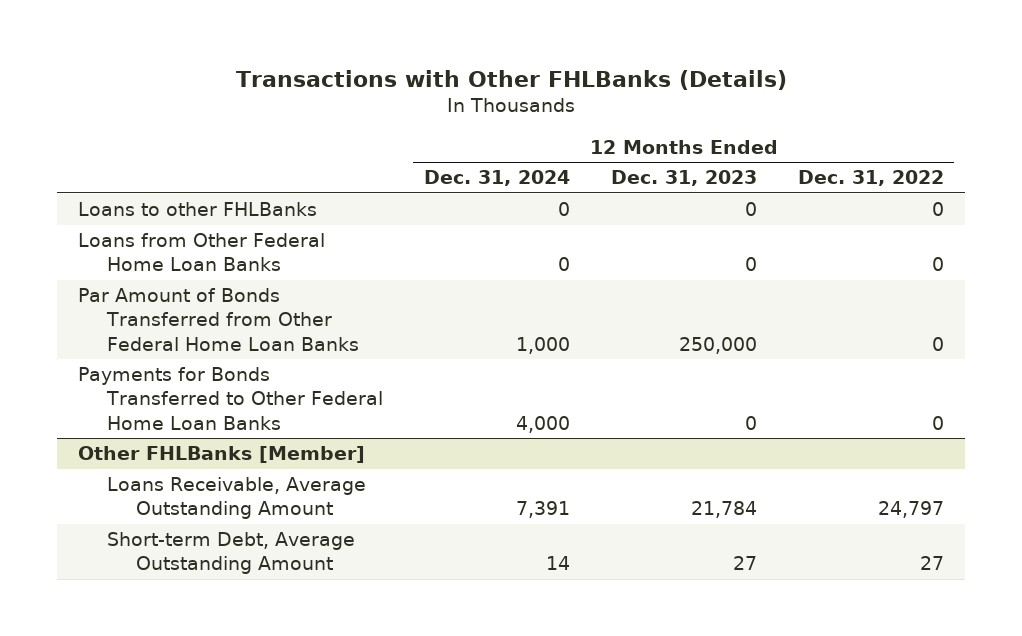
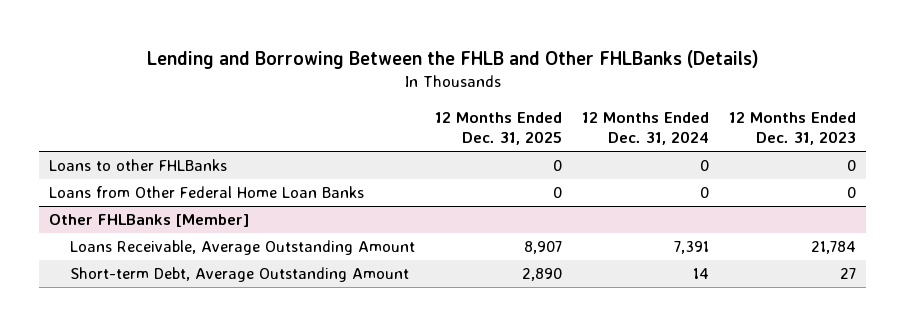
[235,69,787,90] Transactions with Other FHLBanks (Details) -> [146,49,759,69] Lending and Borrowing Between the FHLB and Other FHLBanks (Details)
[798,170,945,187] Dec. 31, 2022 -> none
none -> [434,112,562,146] 12 Months Ended Dec. 31, 2025
[77,288,359,351] Par Amount of Bonds Transferred from Other Federal Home Loan Banks -> none
[77,367,383,430] Payments for Bonds Transferred to Other Federal Home Loan Banks -> none

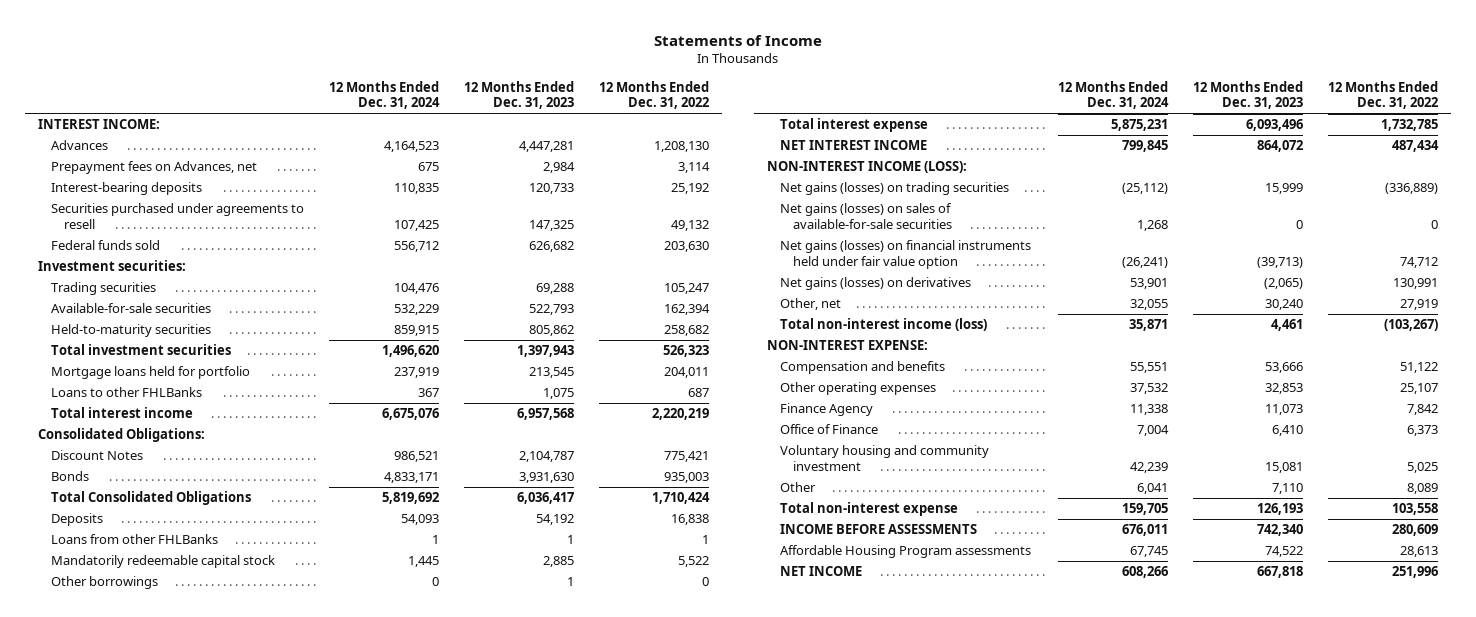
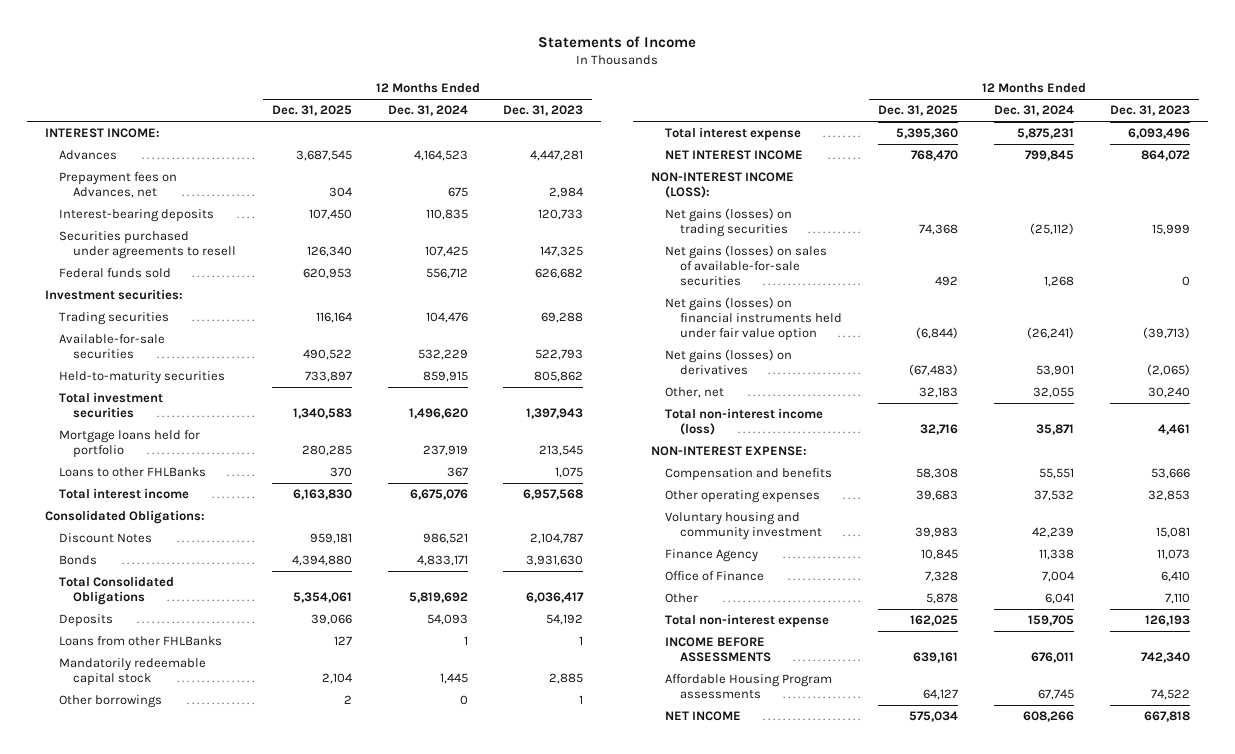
[599,80,710,110] 12 Months Ended Dec. 31, 2022 -> none
none -> [271,105,352,117] Dec. 31, 2025
[779,445,989,471] Voluntary housing and community investment -> [665,512,822,541] Voluntary housing and community investment

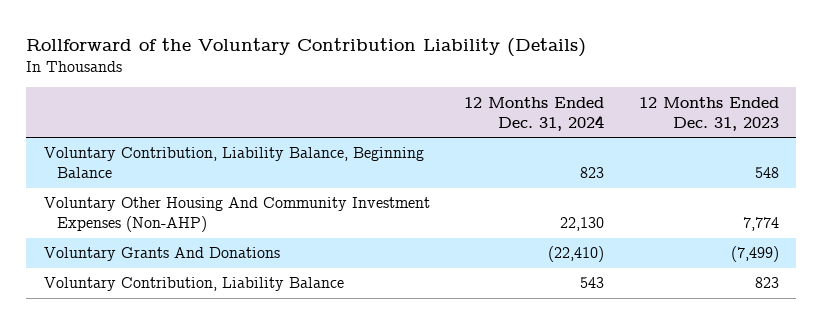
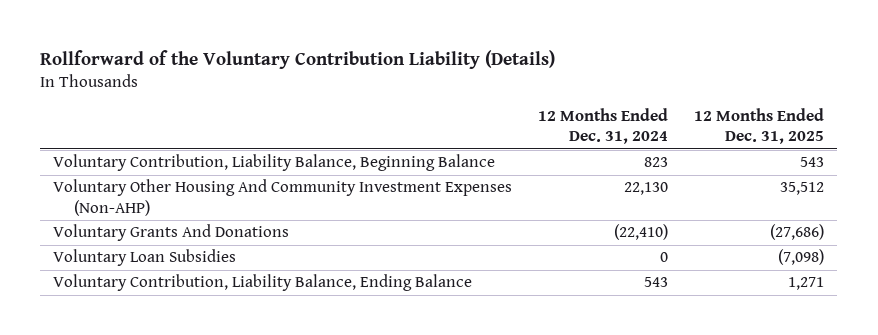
[639,96,780,131] 12 Months Ended Dec. 31, 2023 -> none
none -> [694,108,825,145] 12 Months Ended Dec. 31, 2025
none -> [53,249,237,267] Voluntary Loan Subsidies
[43,277,344,292] Voluntary Contribution, Liability Balance -> [53,274,473,292] Voluntary Contribution, Liability Balance, Ending Balance

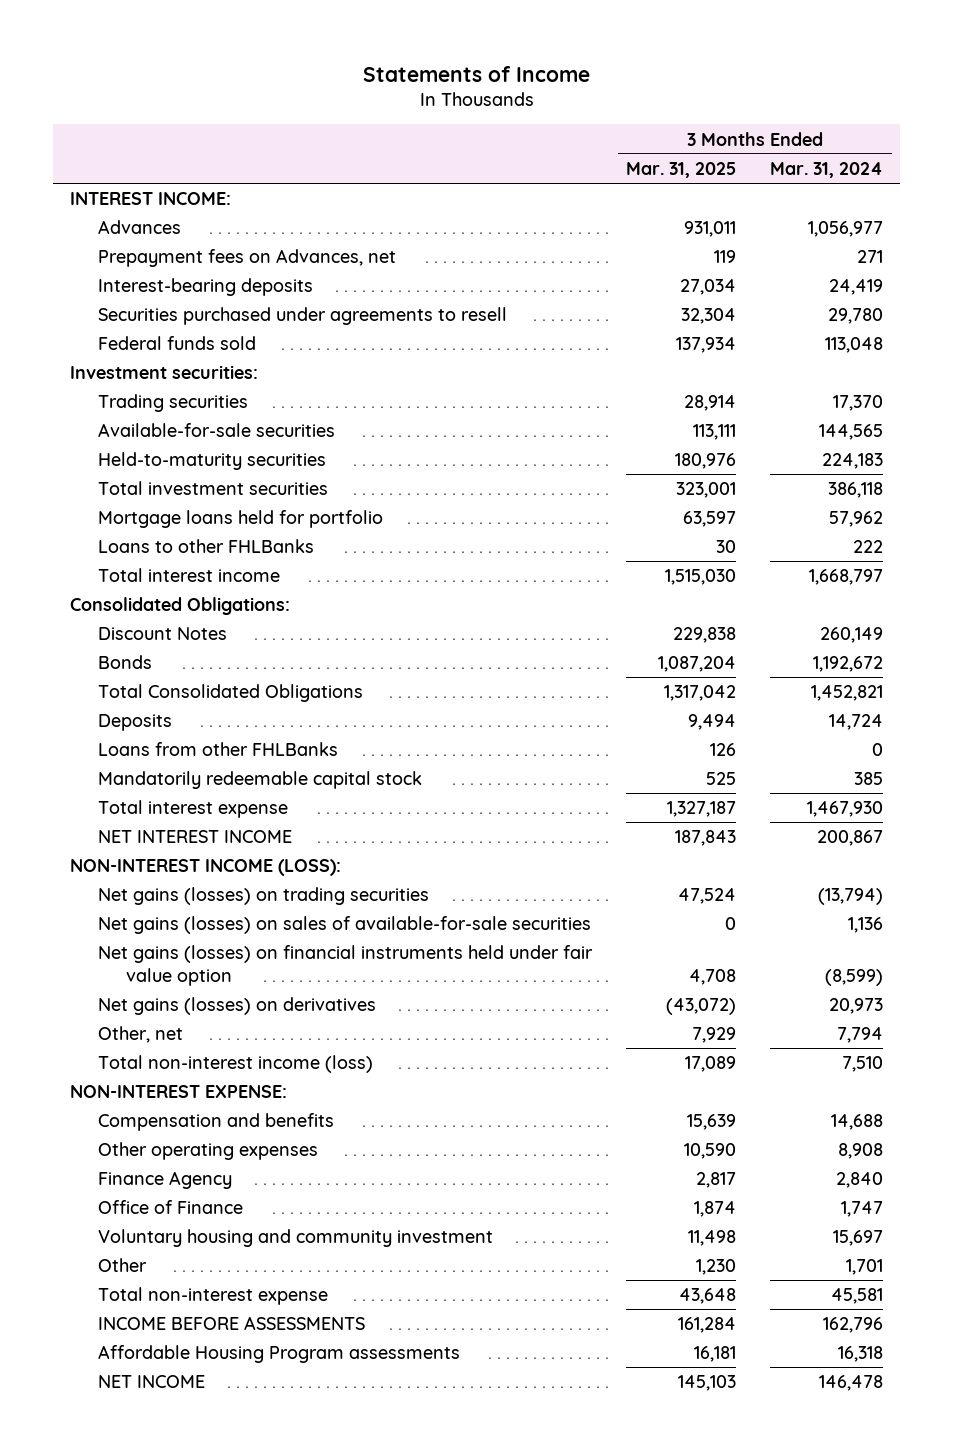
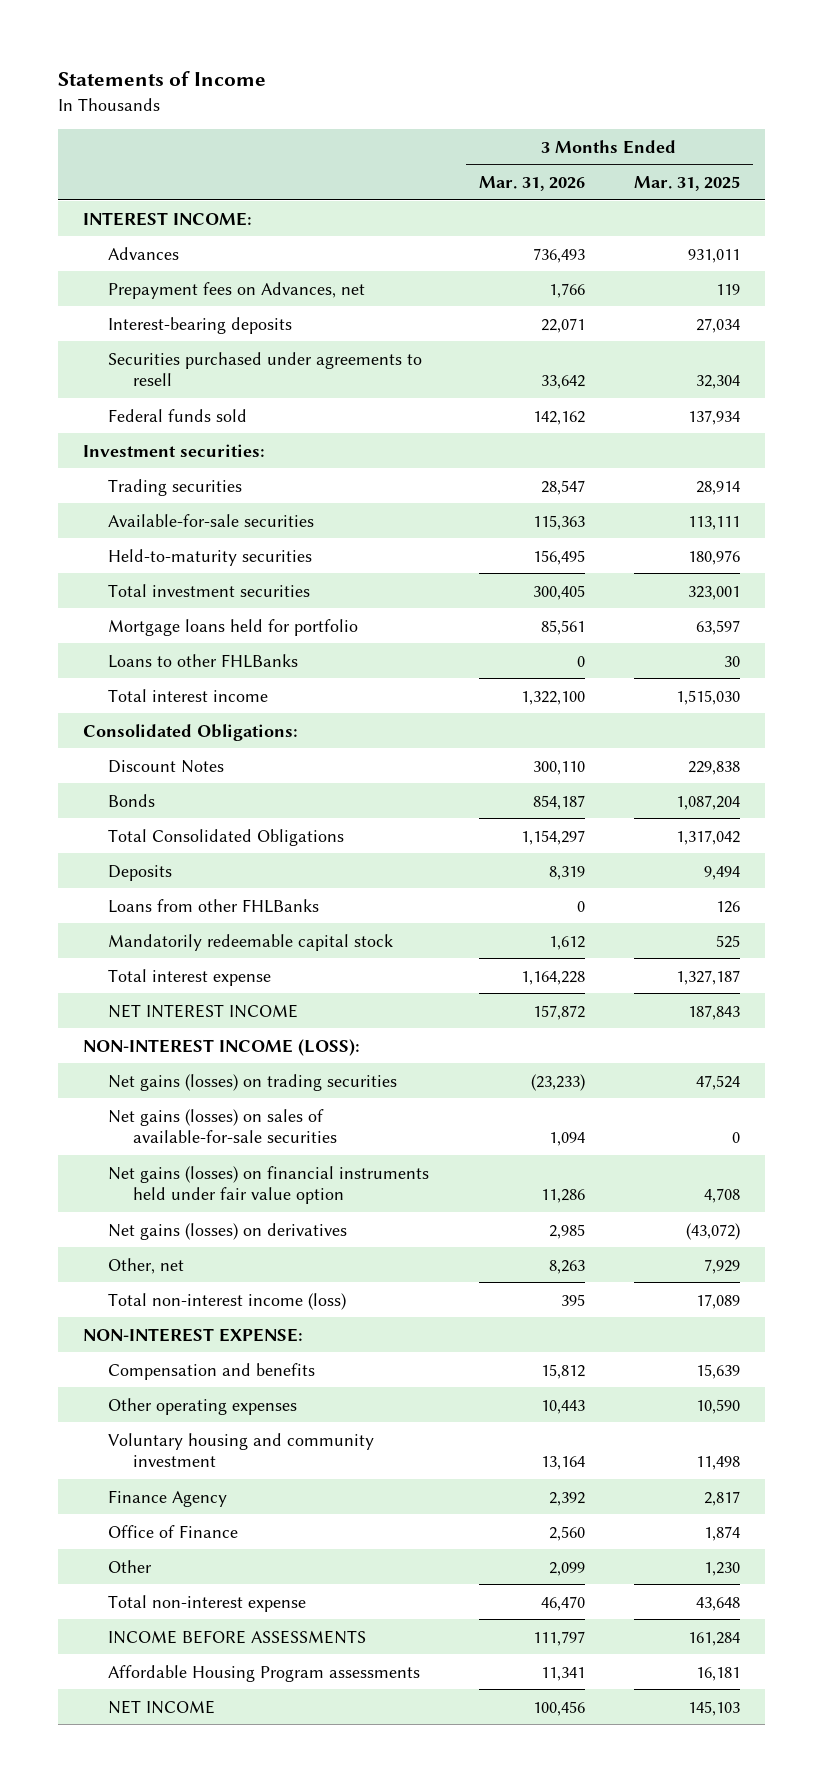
[770,162,884,179] Mar. 31, 2024 -> none
none -> [478,176,585,192] Mar. 31, 2026
[98,1229,494,1248] Voluntary housing and community investment -> [107,1432,374,1468] Voluntary housing and community investment

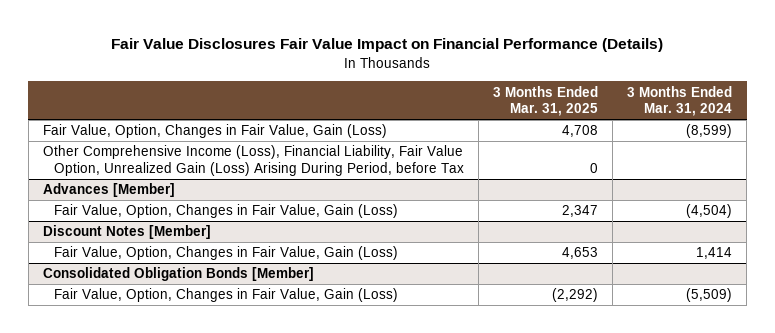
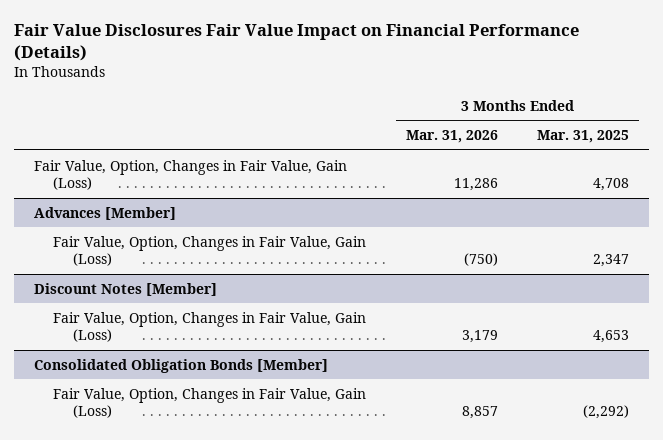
[627,85,733,117] 3 Months Ended Mar. 31, 2024 -> none
none -> [405,130,498,144] Mar. 31, 2026
[42,145,464,176] Other Comprehensive Income (Loss), Financial Liability, Fair Value Option, Unrealized Gain (Loss) Arising During Period, before Tax -> none

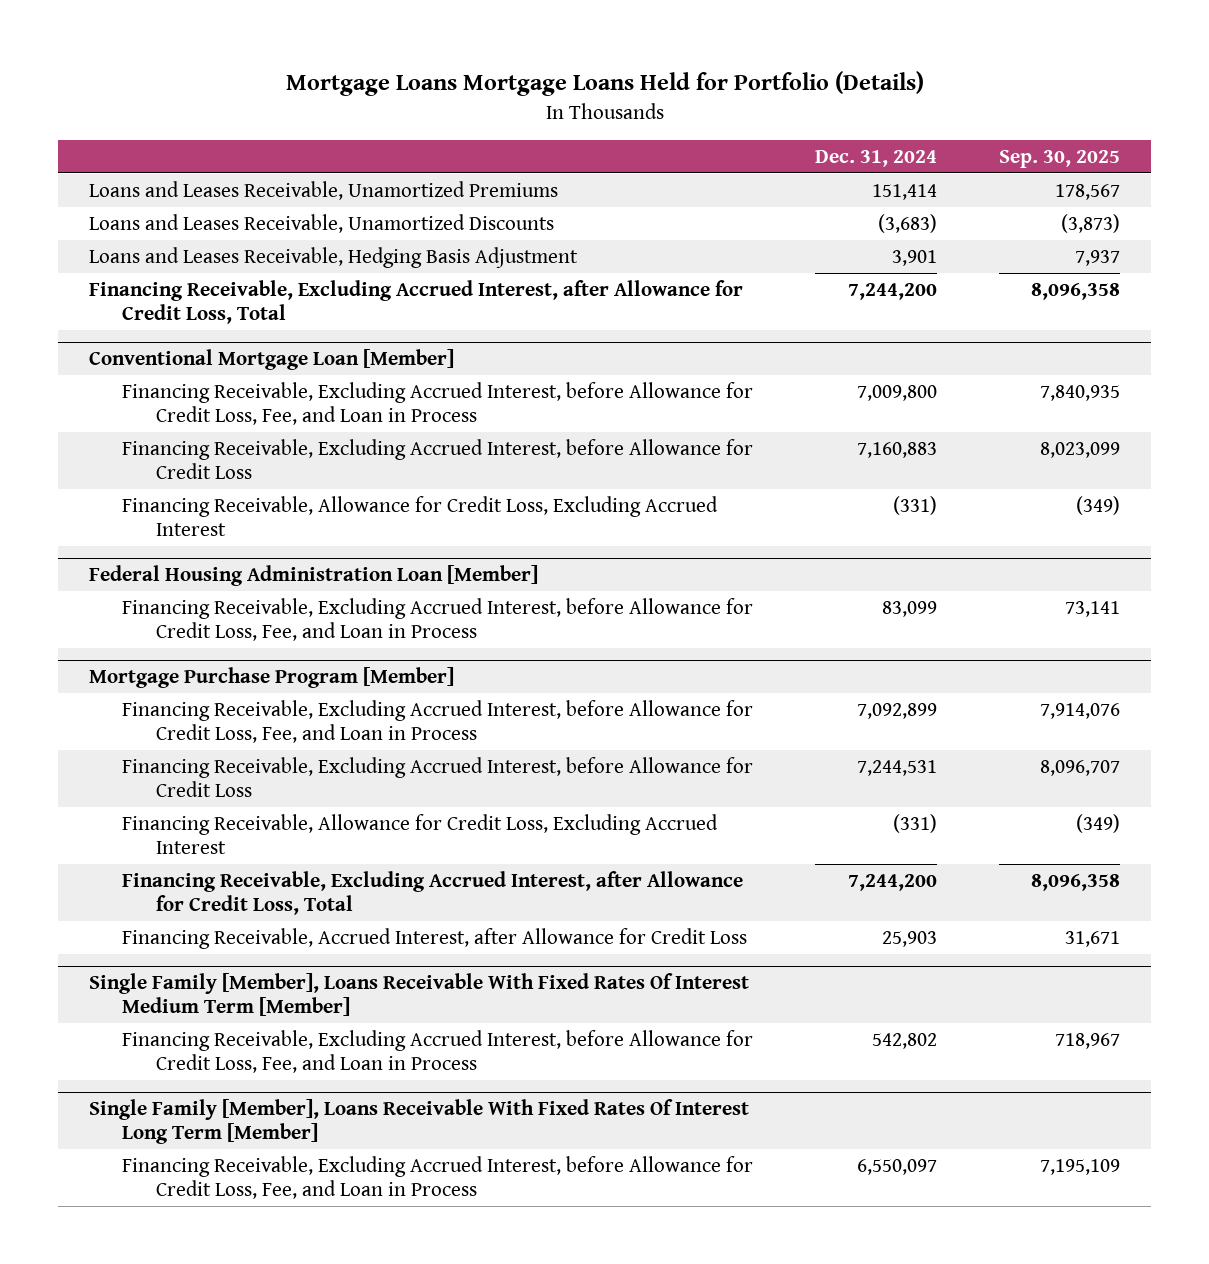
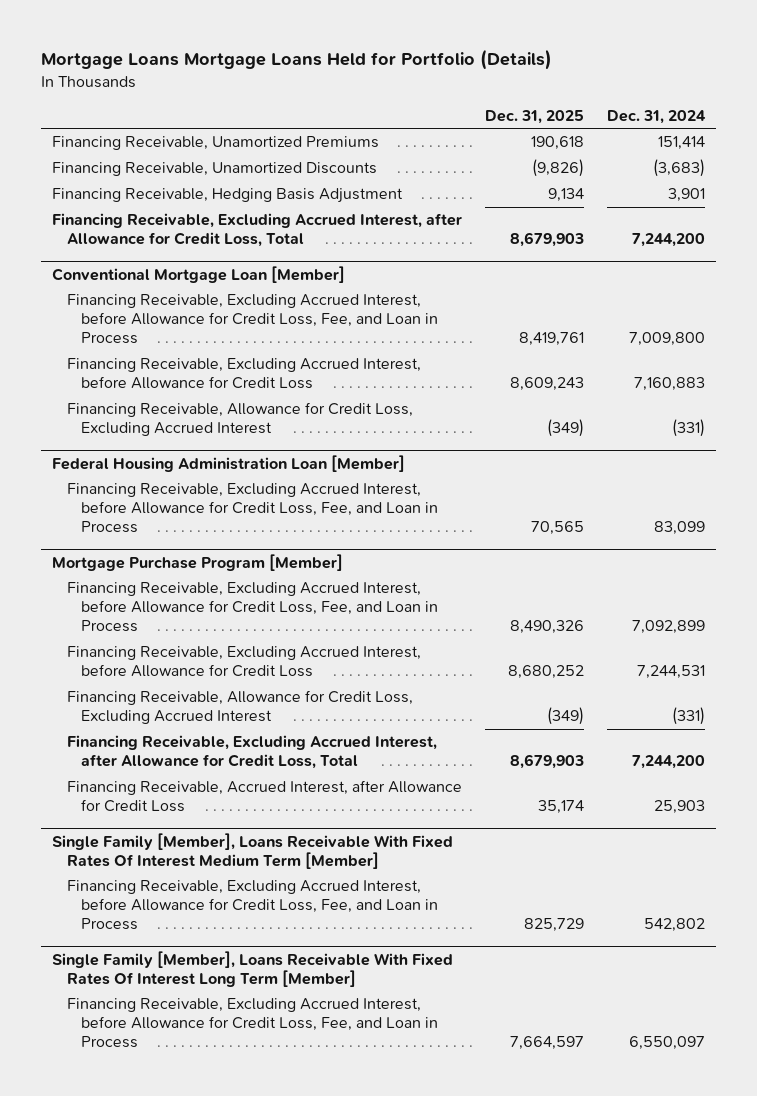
[999,149,1121,168] Sep. 30, 2025 -> none
none -> [484,109,584,124] Dec. 31, 2025
[88,180,558,200] Loans and Leases Receivable, Unamortized Premiums -> [52,136,380,151] Financing Receivable, Unamortized Premiums
[88,213,554,233] Loans and Leases Receivable, Unamortized Discounts -> [52,162,378,177] Financing Receivable, Unamortized Discounts
[88,246,578,268] Loans and Leases Receivable, Hedging Basis Adjustment -> [52,188,404,204] Financing Receivable, Hedging Basis Adjustment

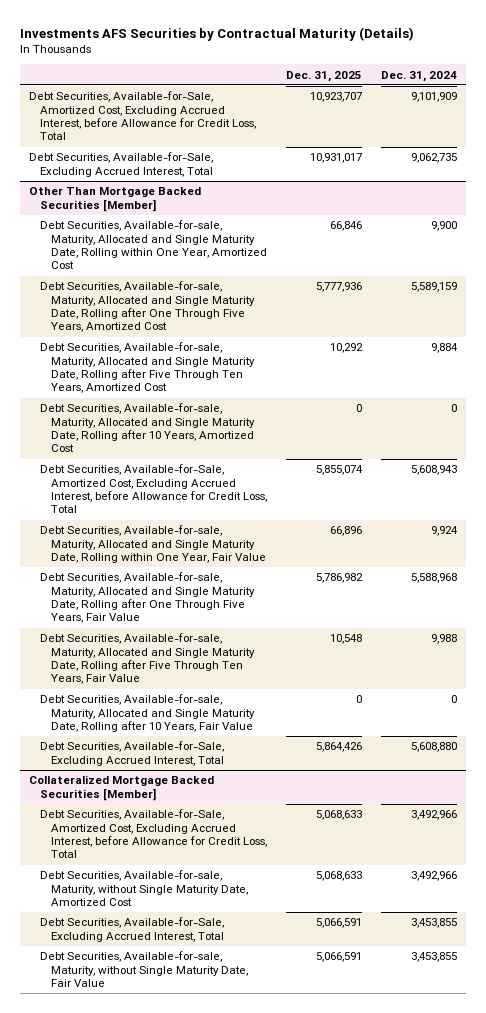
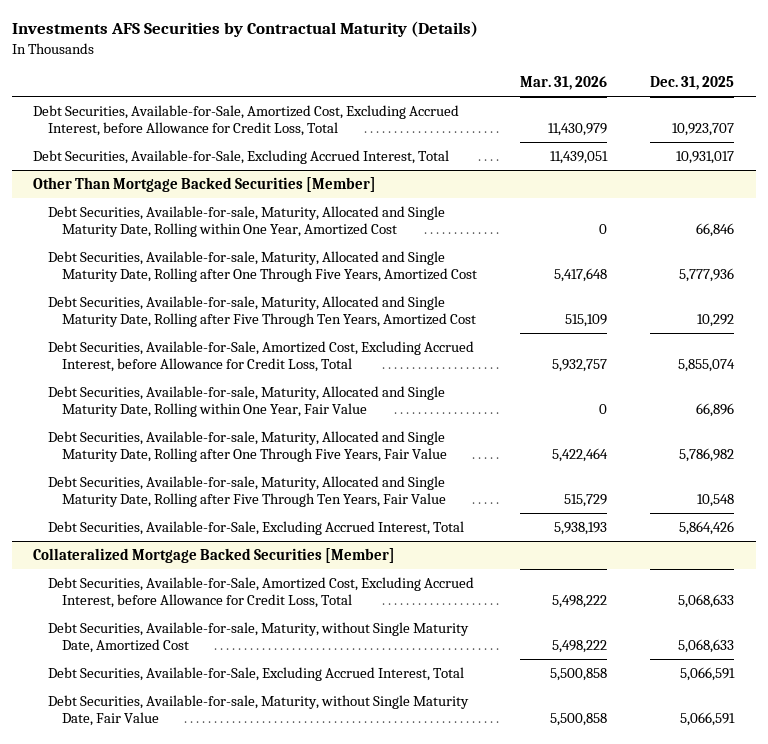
[380,70,457,82] Dec. 31, 2024 -> none
none -> [520,76,608,91] Mar. 31, 2026
[40,403,255,453] Debt Securities, Available-for-sale, Maturity, Allocated and Single Maturity Date, Rolling after 10 Years, Amortized Cost -> none
[40,694,255,733] Debt Securities, Available-for-sale, Maturity, Allocated and Single Maturity Date, Rolling after 10 Years, Fair Value -> none

